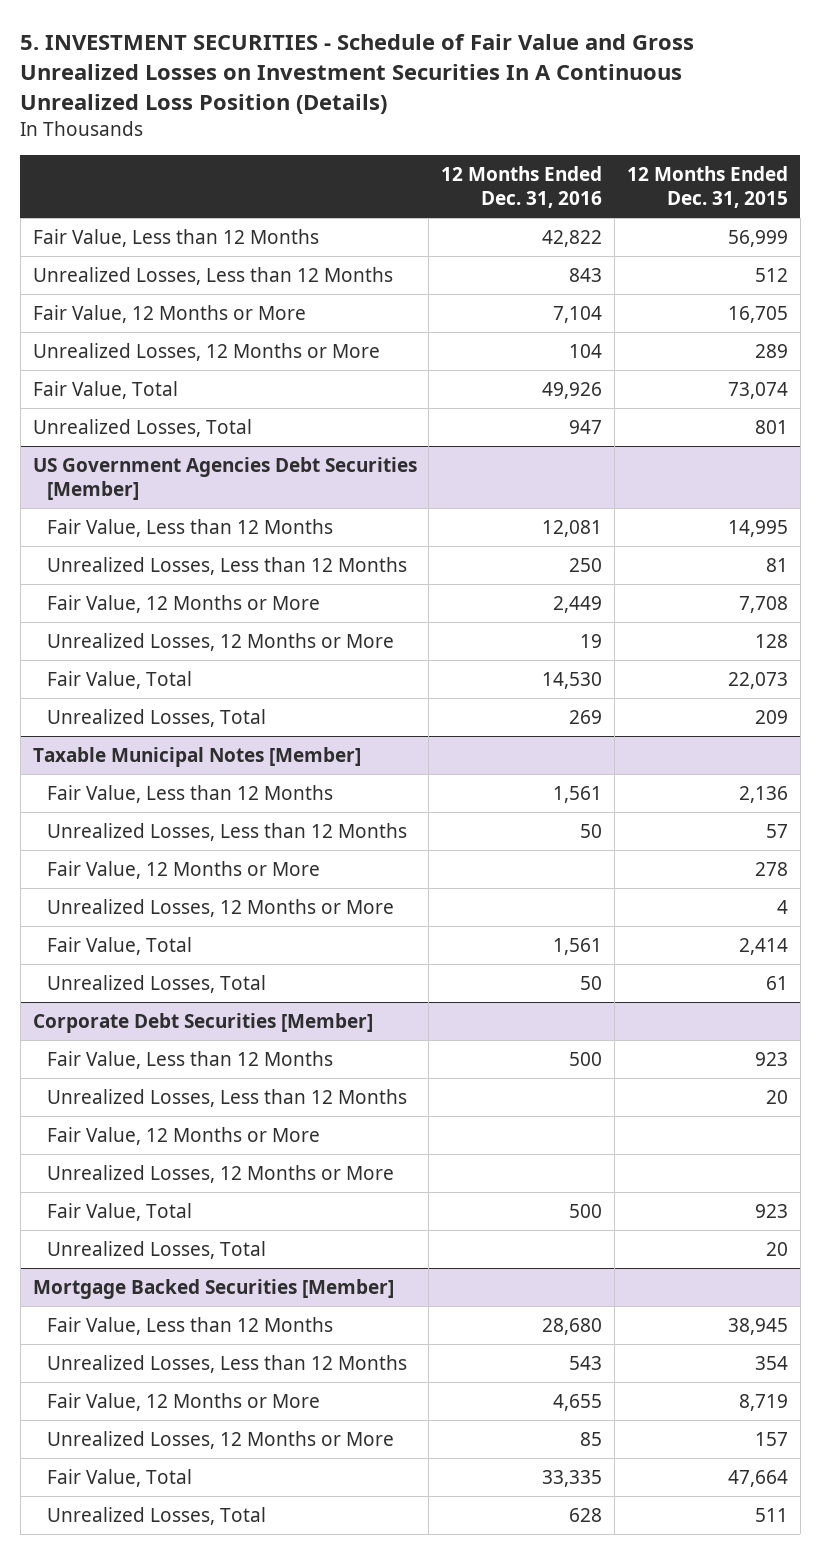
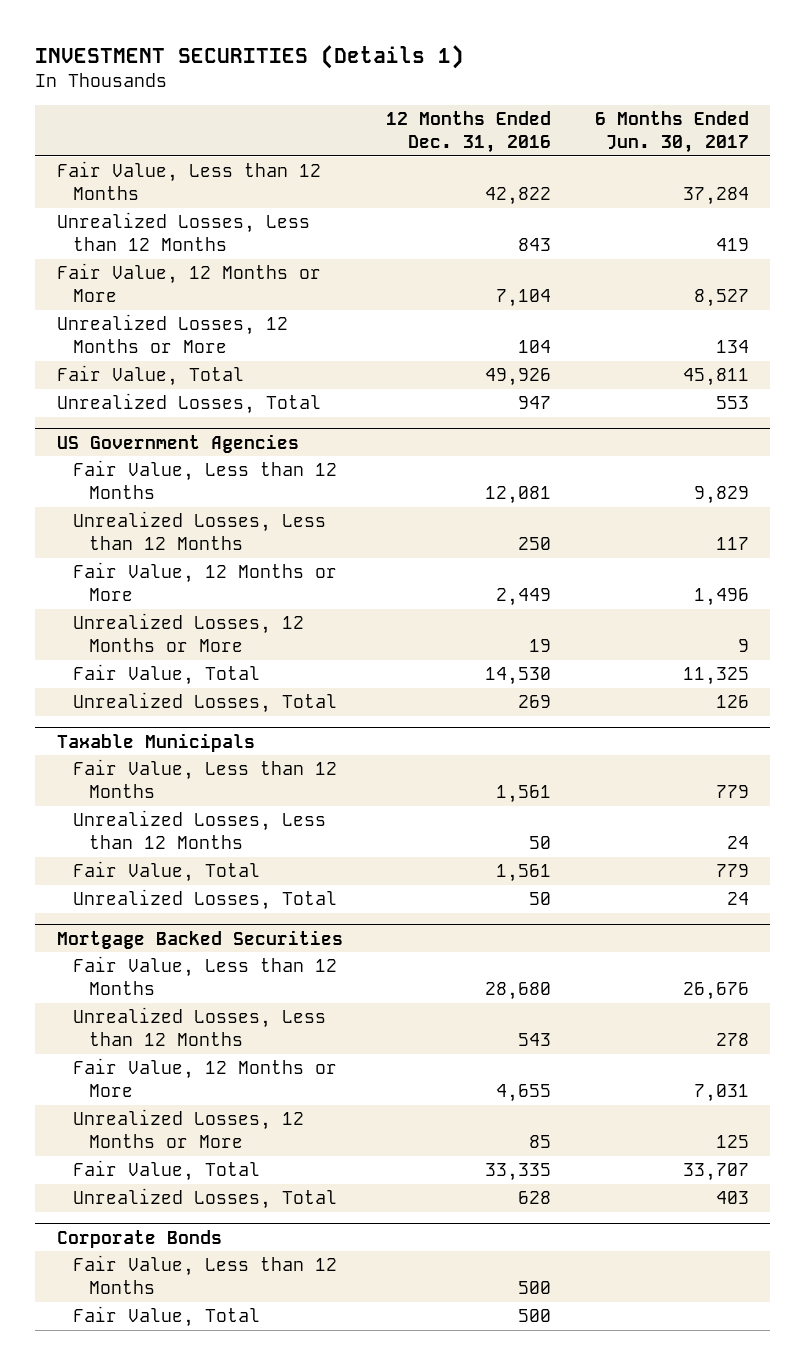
[20,34,695,114] 5. INVESTMENT SECURITIES - Schedule of Fair Value and Gross Unrealized Losses on Investment Securities In A Continuous Unrealized Loss Position (Details) -> [35,45,465,70] INVESTMENT SECURITIES (Details 1)
[626,165,788,209] 12 Months Ended Dec. 31, 2015 -> none
none -> [594,111,749,153] 6 Months Ended Jun. 30, 2017
[32,456,417,501] US Government Agencies Debt Securities [Member] -> [57,433,300,453] US Government Agencies
[32,746,361,767] Taxable Municipal Notes [Member] -> [57,732,256,752] Taxable Municipals
[46,860,320,879] Fair Value, 12 Months or More -> none
[46,898,394,917] Unrealized Losses, 12 Months or More -> none
[32,1012,373,1033] Corporate Debt Securities [Member] -> none
[46,1050,333,1069] Fair Value, Less than 12 Months -> none
[46,1088,407,1107] Unrealized Losses, Less than 12 Months -> none
[46,1126,320,1145] Fair Value, 12 Months or More -> none
[46,1164,394,1183] Unrealized Losses, 12 Months or More -> none
[46,1202,192,1221] Fair Value, Total -> none
[46,1240,266,1259] Unrealized Losses, Total -> none
[32,1278,394,1299] Mortgage Backed Securities [Member] -> [57,929,344,949] Mortgage Backed Securities
none -> [57,1229,223,1248] Corporate Bonds
none -> [72,1255,337,1295] Fair Value, Less than 12 Months
none -> [72,1306,260,1328] Fair Value, Total

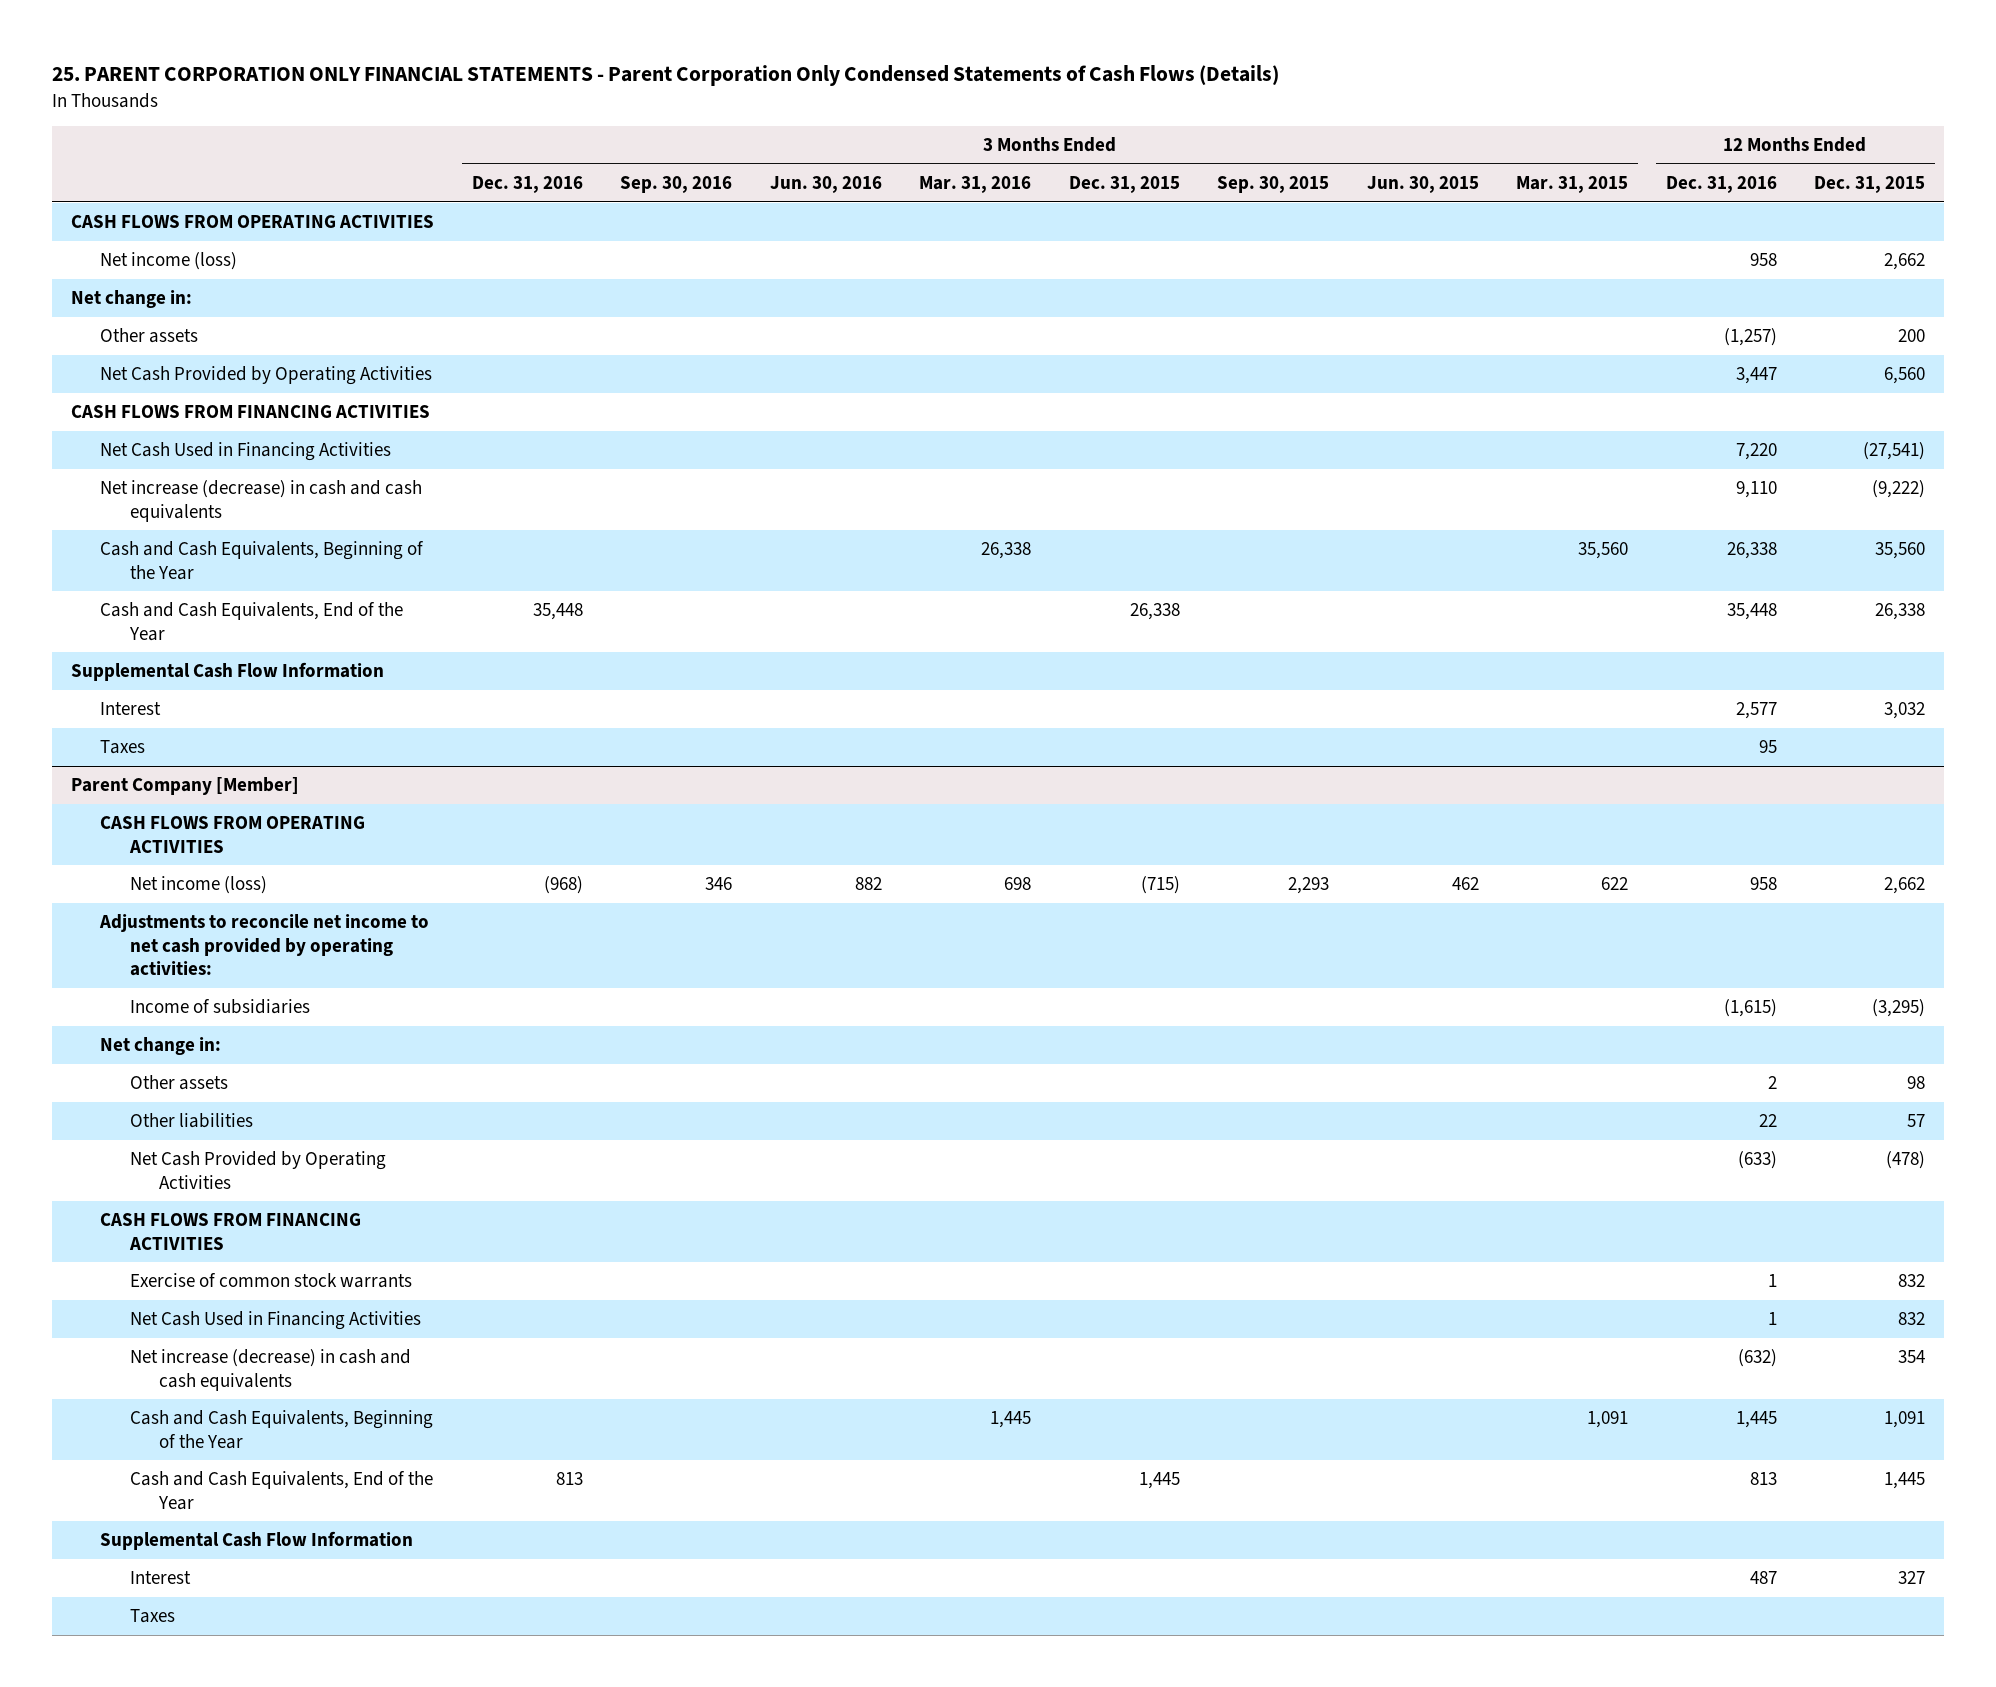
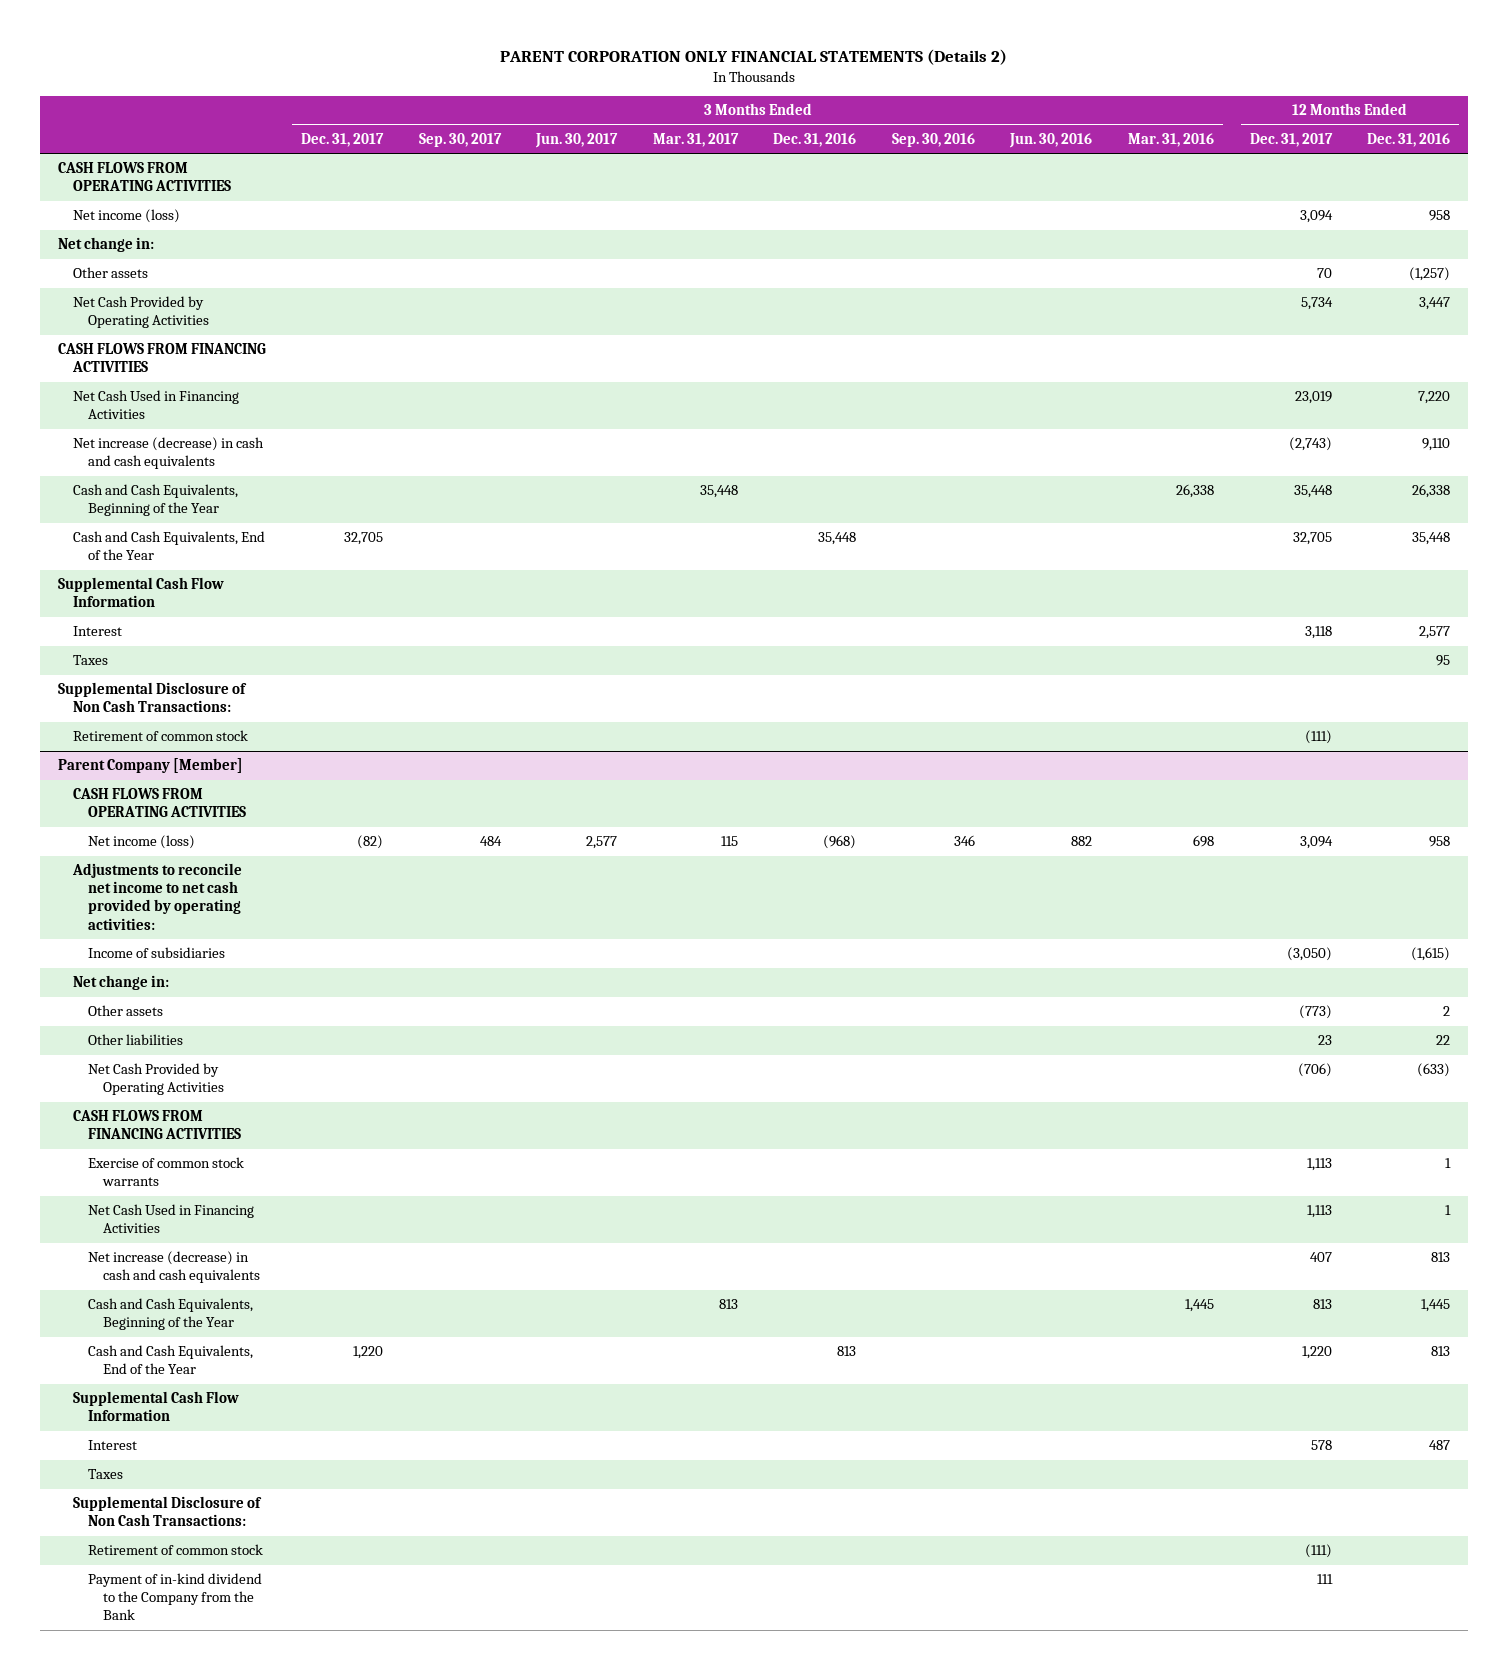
[52,65,1280,87] 25. PARENT CORPORATION ONLY FINANCIAL STATEMENTS - Parent Corporation Only Condensed Statements of Cash Flows (Details) -> [499,49,1007,66] PARENT CORPORATION ONLY FINANCIAL STATEMENTS (Details 2)
[1068,176,1180,194] Dec. 31, 2015 -> none
[1217,176,1330,194] Sep. 30, 2015 -> none
[1366,176,1479,194] Jun. 30, 2015 -> none
[1516,176,1629,194] Mar. 31, 2015 -> none
[1814,176,1926,194] Dec. 31, 2015 -> none
none -> [301,133,385,148] Dec. 31, 2017
none -> [418,133,502,148] Sep. 30, 2017
none -> [535,133,619,149] Jun. 30, 2017
none -> [652,133,739,148] Mar. 31, 2017
none -> [1249,133,1333,148] Dec. 31, 2017
none -> [57,682,247,713] Supplemental Disclosure of Non Cash Transactions:
none -> [72,730,248,742] Retirement of common stock
[1737,1349,1777,1368] (632) -> [1431,1252,1451,1263] 813
none -> [72,1496,262,1527] Supplemental Disclosure of Non Cash Transactions:
none -> [87,1544,263,1556] Retirement of common stock
none -> [87,1573,262,1621] Payment of in-kind dividend to the Company from the Bank

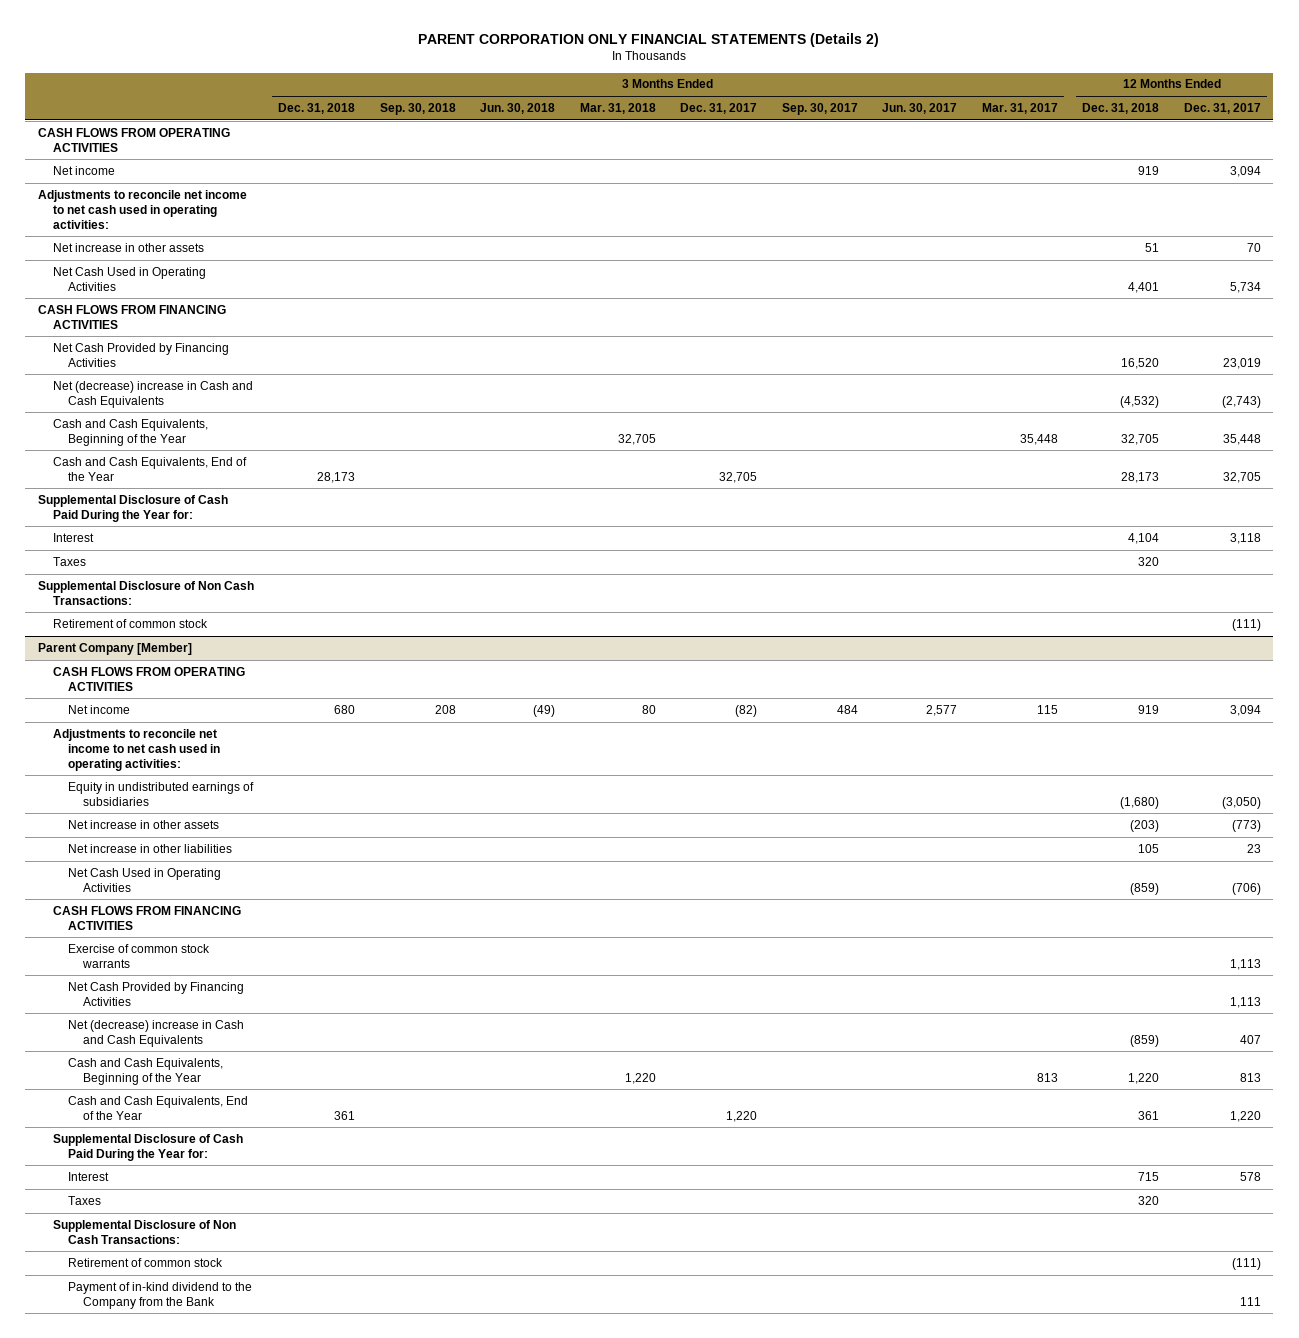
[773,133,857,148] Dec. 31, 2016 -> none
[891,133,975,148] Sep. 30, 2016 -> none
[1009,133,1093,149] Jun. 30, 2016 -> none
[1128,133,1215,148] Mar. 31, 2016 -> none
[1367,133,1451,148] Dec. 31, 2016 -> none
none -> [278,103,356,115] Dec. 31, 2018
none -> [379,103,456,116] Sep. 30, 2018
none -> [480,103,556,115] Jun. 30, 2018
none -> [579,103,656,115] Mar. 31, 2018
none -> [1082,103,1160,115] Dec. 31, 2018
[57,237,154,253] Net change in: -> none
[72,209,180,224] Net income (loss) -> [52,165,115,175] Net income
none -> [37,189,247,229] Adjustments to reconcile net income to net cash used in operating activities:
[72,267,148,279] Other assets -> [52,242,204,252] Net increase in other assets
[72,296,209,329] Net Cash Provided by Operating Activities -> [52,266,206,291] Net Cash Used in Operating Activities
[72,390,239,420] Net Cash Used in Financing Activities -> [52,342,229,367] Net Cash Provided by Financing Activities
[72,437,264,470] Net increase (decrease) in cash and cash equivalents -> [52,380,253,408] Net (decrease) increase in Cash and Cash Equivalents
[57,577,224,608] Supplemental Cash Flow Information -> [37,494,228,522] Supplemental Disclosure of Cash Paid During the Year for:
[72,975,169,991] Net change in: -> none
[87,835,195,850] Net income (loss) -> [67,704,130,714] Net income
[71,863,242,930] Adjustments to reconcile net income to net cash provided by operating activities: -> [52,728,220,771] Adjustments to reconcile net income to net cash used in operating activities:
[87,947,225,959] Income of subsidiaries -> [67,781,254,806] Equity in undistributed earnings of subsidiaries
[87,1005,163,1017] Other assets -> [67,819,219,829] Net increase in other assets
[87,1034,183,1046] Other liabilities -> [67,843,232,853] Net increase in other liabilities
[87,1063,224,1096] Net Cash Provided by Operating Activities -> [67,867,221,892] Net Cash Used in Operating Activities
[87,1204,254,1234] Net Cash Used in Financing Activities -> [67,981,244,1006] Net Cash Provided by Financing Activities
[87,1251,260,1284] Net increase (decrease) in cash and cash equivalents -> [67,1019,244,1047] Net (decrease) increase in Cash and Cash Equivalents
[72,1391,239,1422] Supplemental Cash Flow Information -> [52,1133,243,1161] Supplemental Disclosure of Cash Paid During the Year for:

